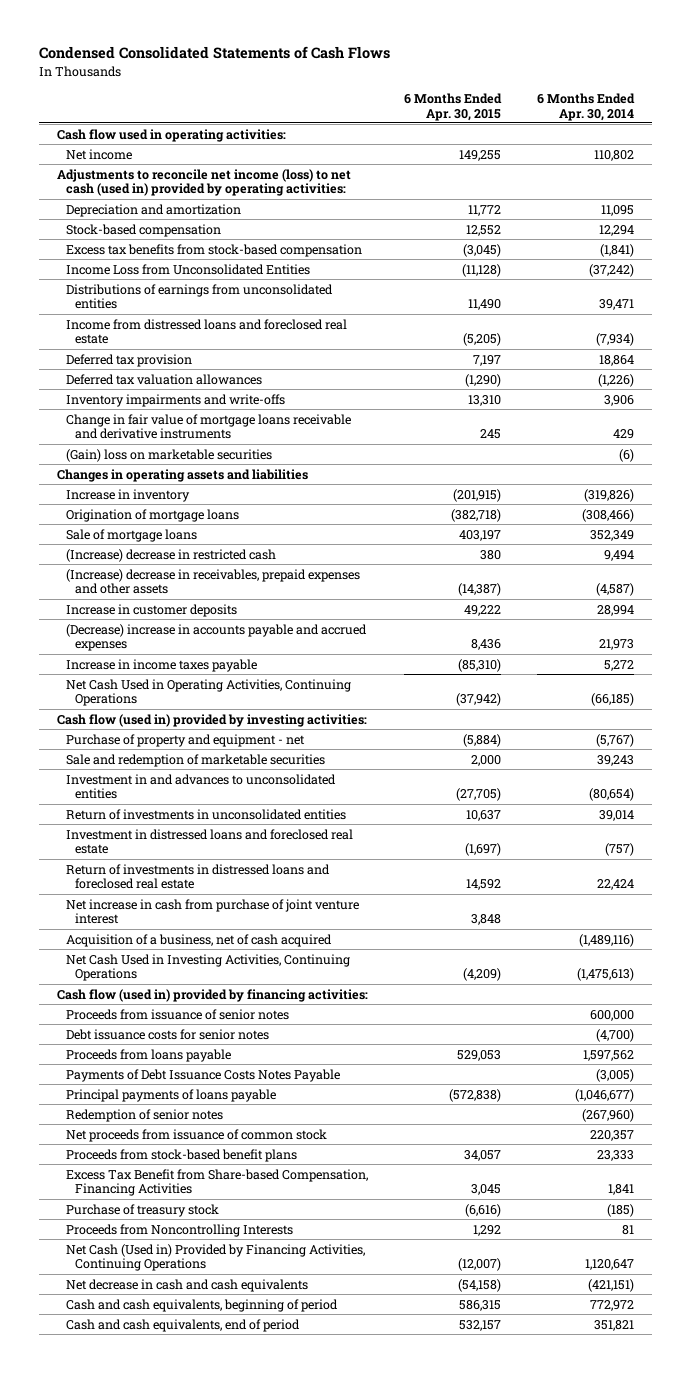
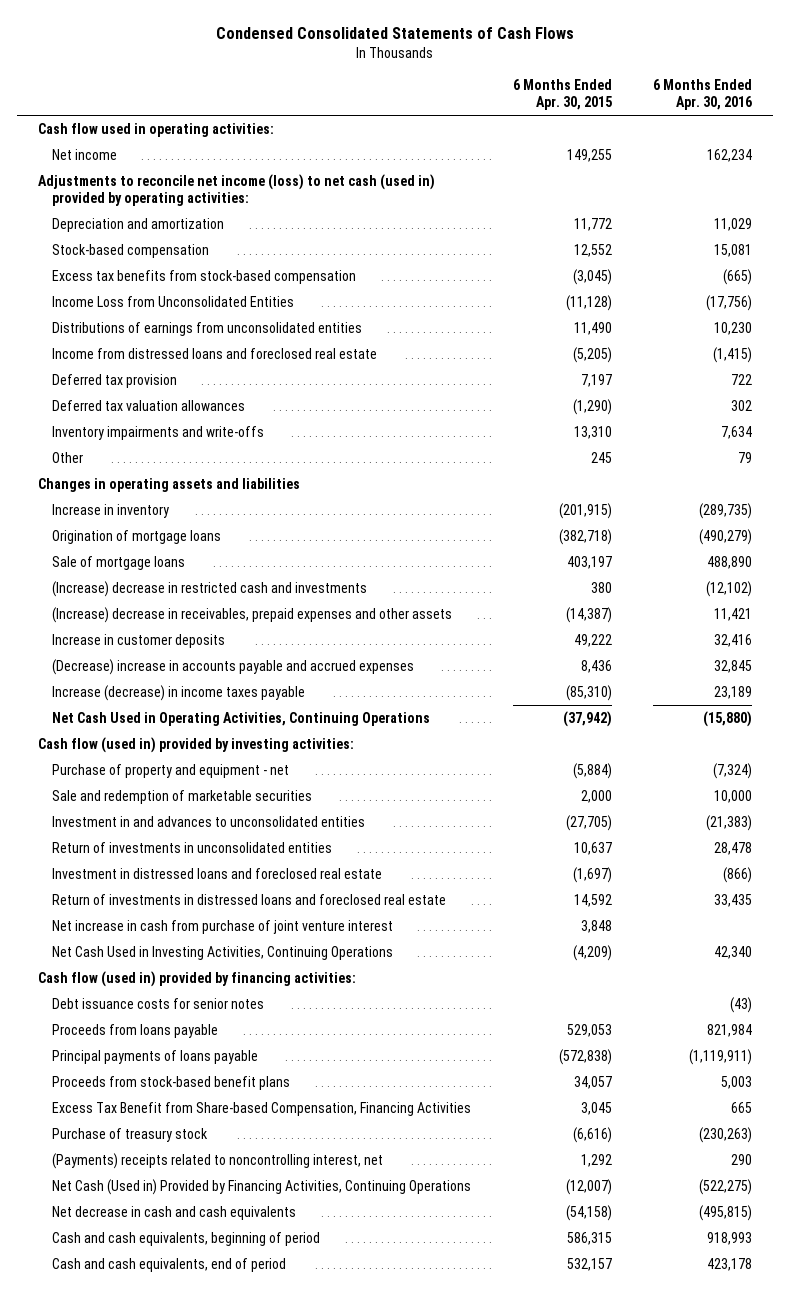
[536,92,635,121] 6 Months Ended Apr. 30, 2014 -> none
none -> [653,78,753,111] 6 Months Ended Apr. 30, 2016
[65,448,272,462] (Gain) loss on marketable securities -> none
[65,413,351,440] Change in fair value of mortgage loans receivable and derivative instruments -> [51,451,83,463] Other
[65,548,276,562] (Increase) decrease in restricted cash -> [51,580,367,597] (Increase) decrease in restricted cash and investments
[65,658,257,672] Increase in income taxes payable -> [51,684,305,701] Increase (decrease) in income taxes payable
[65,933,332,947] Acquisition of a business, net of cash acquired -> none
[65,1008,289,1020] Proceeds from issuance of senior notes -> none
[65,1068,340,1082] Payments of Debt Issuance Costs Notes Payable -> none
[65,1108,223,1122] Redemption of senior notes -> none
[65,1128,327,1142] Net proceeds from issuance of common stock -> none
[65,1223,293,1237] Proceeds from Noncontrolling Interests -> [51,1152,383,1169] (Payments) receipts related to noncontrolling interest, net

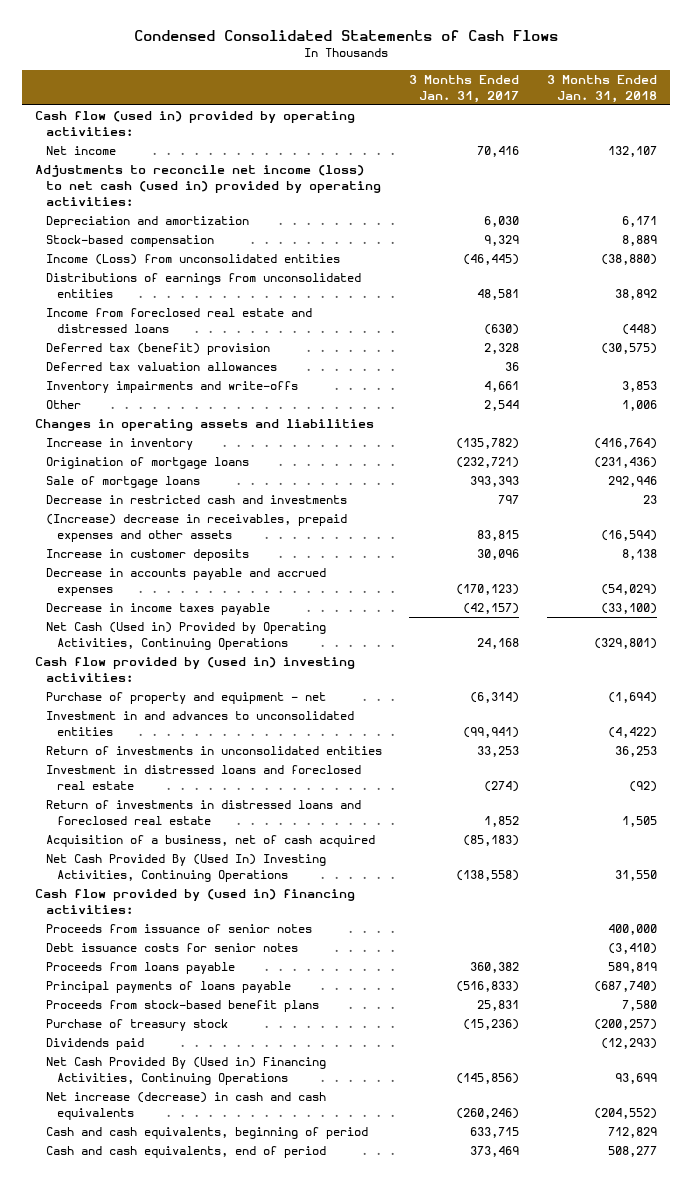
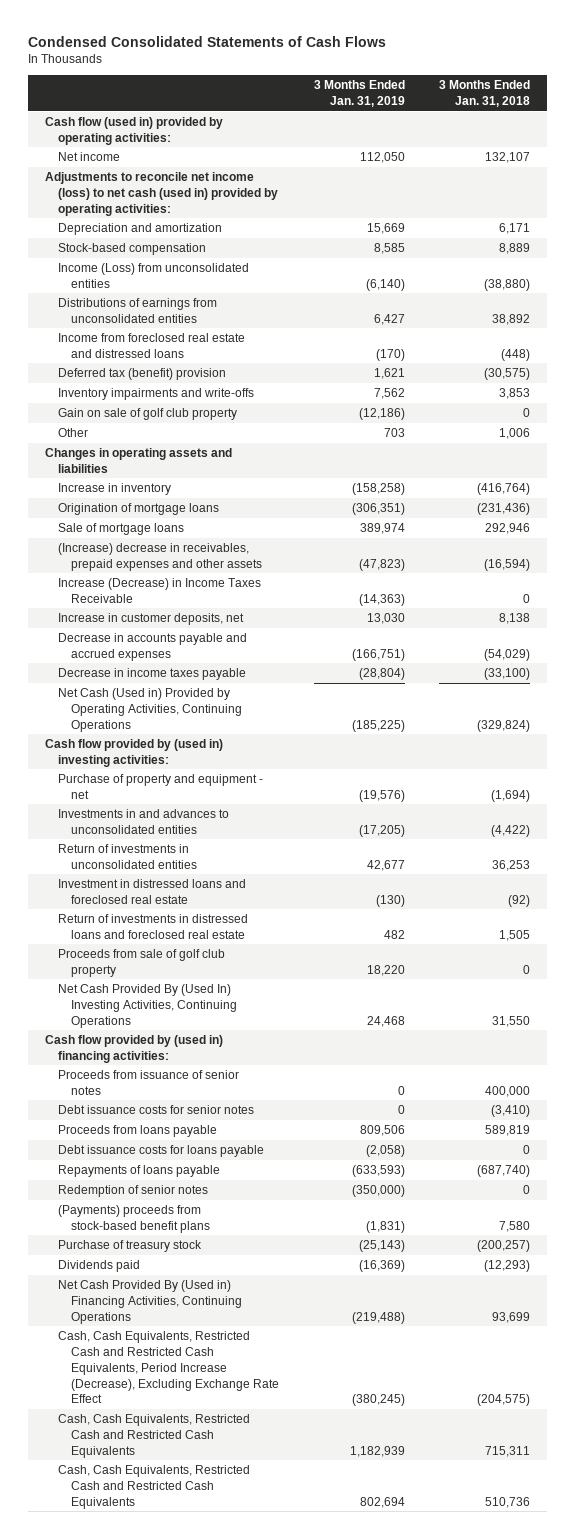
[409,74,520,103] 3 Months Ended Jan. 31, 2017 -> none
none -> [313,80,405,108] 3 Months Ended Jan. 31, 2019
[46,362,278,372] Deferred tax valuation allowances -> none
none -> [58,408,238,421] Gain on sale of golf club property
[46,495,348,505] Decrease in restricted cash and investments -> none
none -> [58,578,262,603] Increase (Decrease) in Income Taxes Receivable
[46,549,250,562] Increase in customer deposits -> [58,613,245,626] Increase in customer deposits, net
[593,638,657,650] (329,801) -> [476,719,530,732] (329,824)
[46,711,355,737] Investment in and advances to unconsolidated entities -> [58,809,230,834] Investments in and advances to unconsolidated entities
[46,835,376,848] Acquisition of a business, net of cash acquired -> none
none -> [58,949,226,977] Proceeds from sale of golf club property
none -> [58,1145,265,1158] Debt issuance costs for loans payable
[46,981,292,994] Principal payments of loans payable -> [58,1165,221,1178] Repayments of loans payable
none -> [58,1185,209,1198] Redemption of senior notes
[46,1000,320,1013] Proceeds from stock-based benefit plans -> [58,1205,211,1233] (Payments) proceeds from stock-based benefit plans
[46,1092,327,1121] Net increase (decrease) in cash and cash equivalents -> none
[46,1127,369,1140] Cash and cash equivalents, beginning of period -> none
[46,1146,327,1159] Cash and cash equivalents, end of period -> none
none -> [58,1331,280,1404] Cash, Cash Equivalents, Restricted Cash and Restricted Cash Equivalents, Period Increase (Decrease), Excluding Exchange Rate Effect
none -> [58,1414,251,1458] Cash, Cash Equivalents, Restricted Cash and Restricted Cash Equivalents
none -> [58,1465,251,1509] Cash, Cash Equivalents, Restricted Cash and Restricted Cash Equivalents

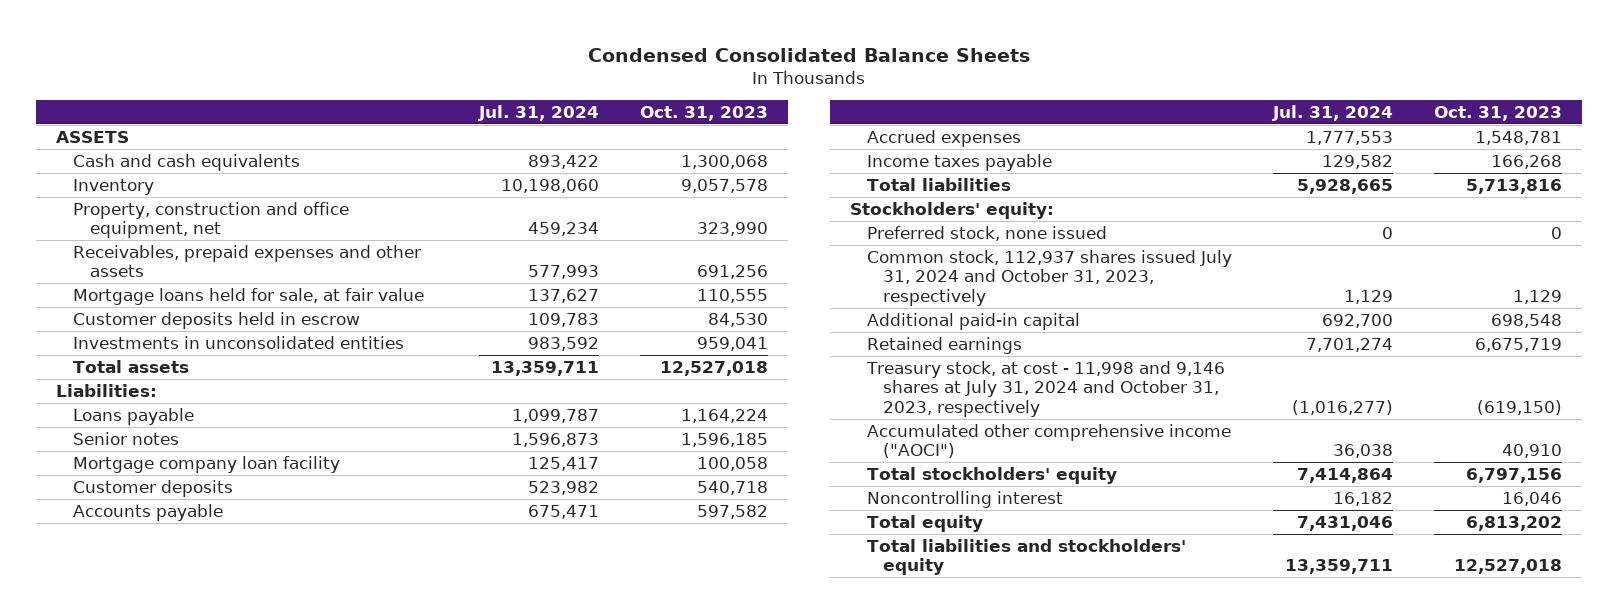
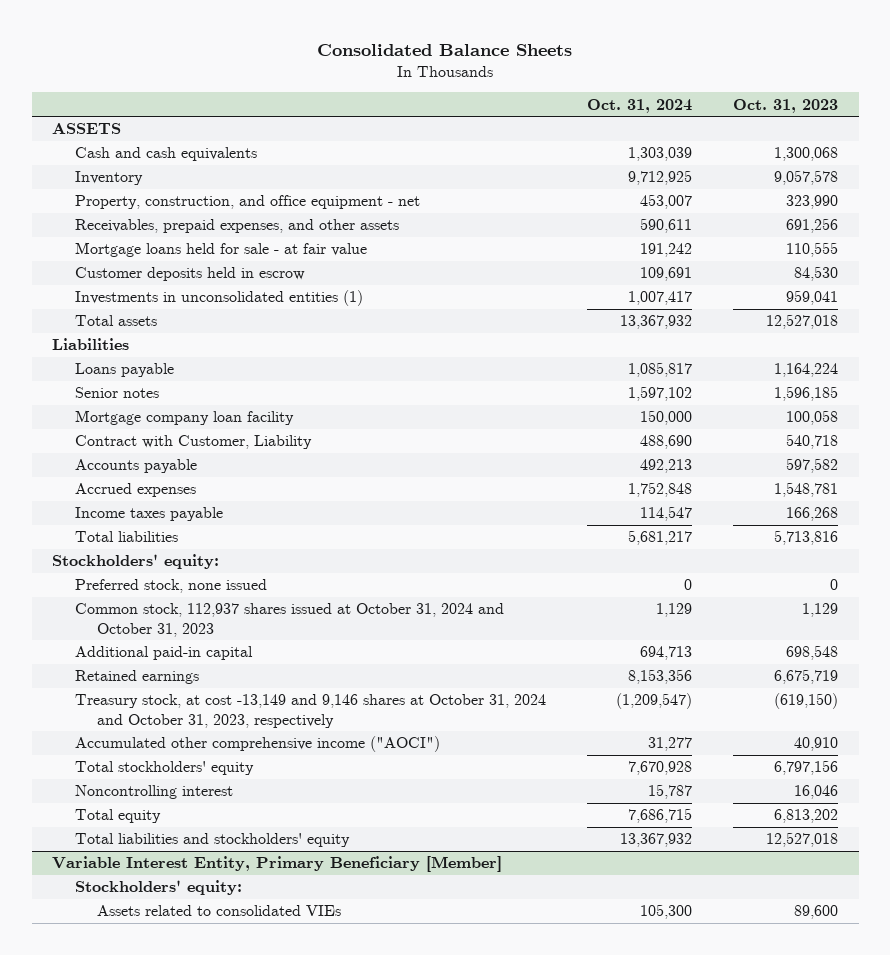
[588,47,1031,62] Condensed Consolidated Balance Sheets -> [317,43,573,56] Consolidated Balance Sheets
[477,105,599,122] Jul. 31, 2024 -> none
none -> [586,98,692,113] Oct. 31, 2024
[73,201,350,239] Property, construction and office equipment, net -> [74,195,420,210] Property, construction, and office equipment - net
[73,244,422,278] Receivables, prepaid expenses and other assets -> [74,219,399,234] Receivables, prepaid expenses, and other assets
[73,287,425,305] Mortgage loans held for sale, at fair value -> [74,242,367,258] Mortgage loans held for sale - at fair value
[73,335,405,349] Investments in unconsolidated entities -> [74,290,363,307] Investments in unconsolidated entities (1)
[56,383,158,397] Liabilities: -> [52,338,130,351] Liabilities
[73,479,234,497] Customer deposits -> [74,435,312,450] Contract with Customer, Liability
[866,249,1232,307] Common stock, 112,937 shares issued July 31, 2024 and October 31, 2023, respectively -> [74,603,504,637] Common stock, 112,937 shares issued at October 31, 2024 and October 31, 2023
[865,360,1225,418] Treasury stock, at cost - 11,998 and 9,146 shares at July 31, 2024 and October 31, 2023, respectively -> [74,694,546,728] Treasury stock, at cost -13,149 and 9,146 shares at October 31, 2024 and October 31, 2023, respectively
none -> [52,856,503,873] Variable Interest Entity, Primary Beneficiary [Member]
none -> [74,880,242,896] Stockholders' equity:
none -> [96,905,341,917] Assets related to consolidated VIEs

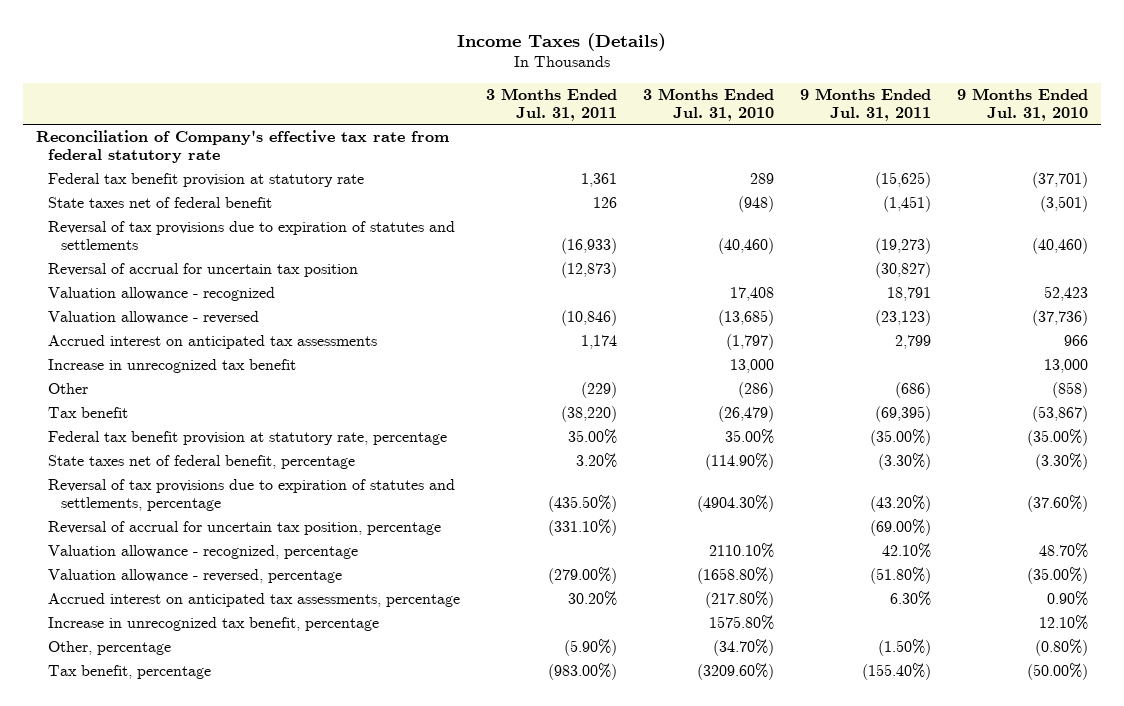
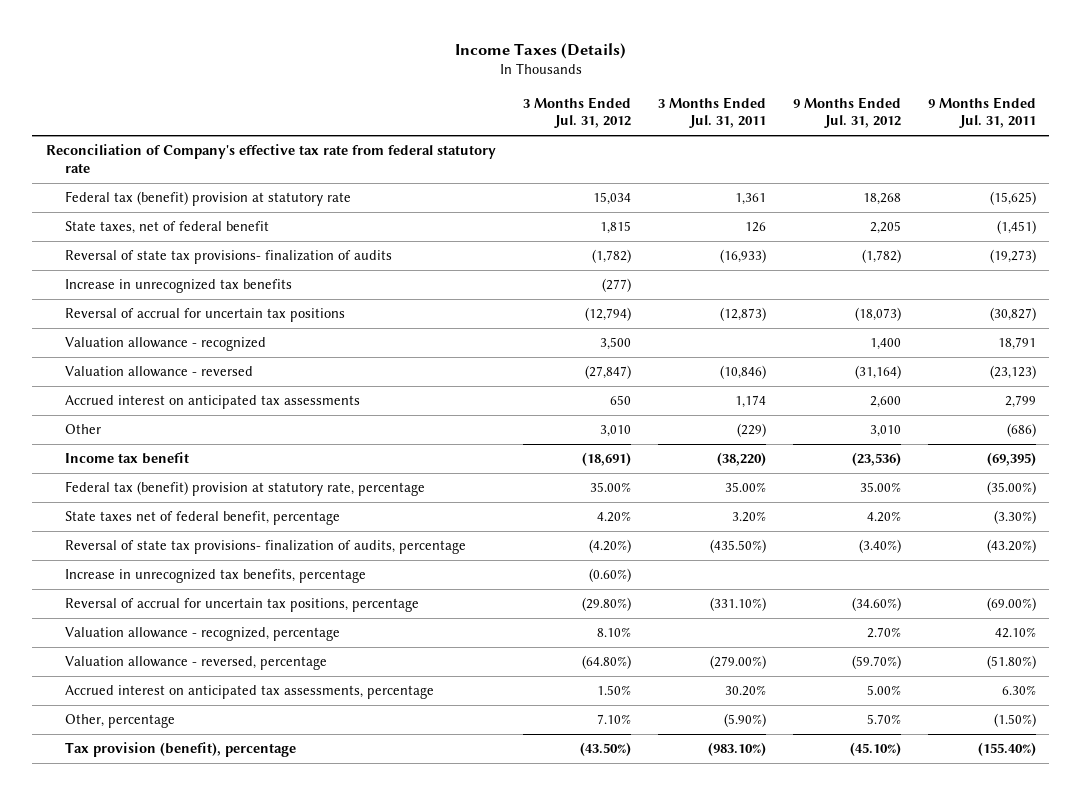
[643,87,775,121] 3 Months Ended Jul. 31, 2010 -> none
[956,87,1088,121] 9 Months Ended Jul. 31, 2010 -> none
none -> [522,96,631,129] 3 Months Ended Jul. 31, 2012
none -> [792,96,901,129] 9 Months Ended Jul. 31, 2012
[48,173,365,188] Federal tax benefit provision at statutory rate -> [64,191,351,207] Federal tax (benefit) provision at statutory rate
[48,197,273,209] State taxes net of federal benefit -> [64,221,269,235] State taxes, net of federal benefit
[48,221,456,250] Reversal of tax provisions due to expiration of statutes and settlements -> [64,250,392,265] Reversal of state tax provisions- finalization of audits
none -> [64,279,292,294] Increase in unrecognized tax benefits
[48,263,359,278] Reversal of accrual for uncertain tax position -> [64,308,345,323] Reversal of accrual for uncertain tax positions
[48,359,297,374] Increase in unrecognized tax benefit -> none
[48,407,129,419] Tax benefit -> [64,452,189,465] Income tax benefit
[48,431,448,446] Federal tax benefit provision at statutory rate, percentage -> [64,481,425,497] Federal tax (benefit) provision at statutory rate, percentage
[48,521,442,536] Reversal of accrual for uncertain tax position, percentage -> none
none -> [64,540,466,555] Reversal of state tax provisions- finalization of audits, percentage
none -> [64,569,366,584] Increase in unrecognized tax benefits, percentage
[48,479,456,511] Reversal of tax provisions due to expiration of statutes and settlements, percentage -> [64,598,419,613] Reversal of accrual for uncertain tax positions, percentage
[548,494,618,512] (435.50%) -> [709,597,766,612] (331.10%)
[869,494,931,512] (43.20%) -> [986,597,1036,612] (69.00%)
[48,617,380,632] Increase in unrecognized tax benefit, percentage -> none
[48,665,212,680] Tax benefit, percentage -> [64,742,296,758] Tax provision (benefit), percentage
[548,663,618,681] (983.00%) -> [707,742,766,757] (983.10%)

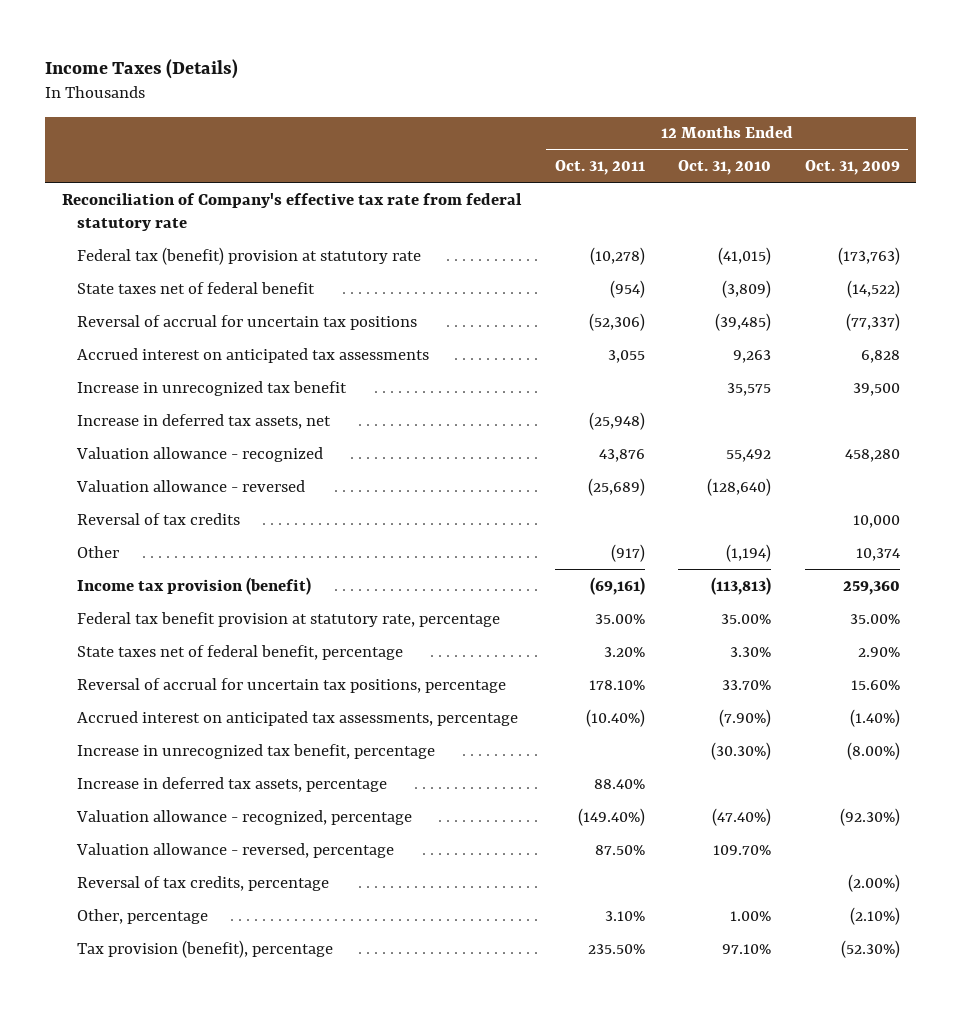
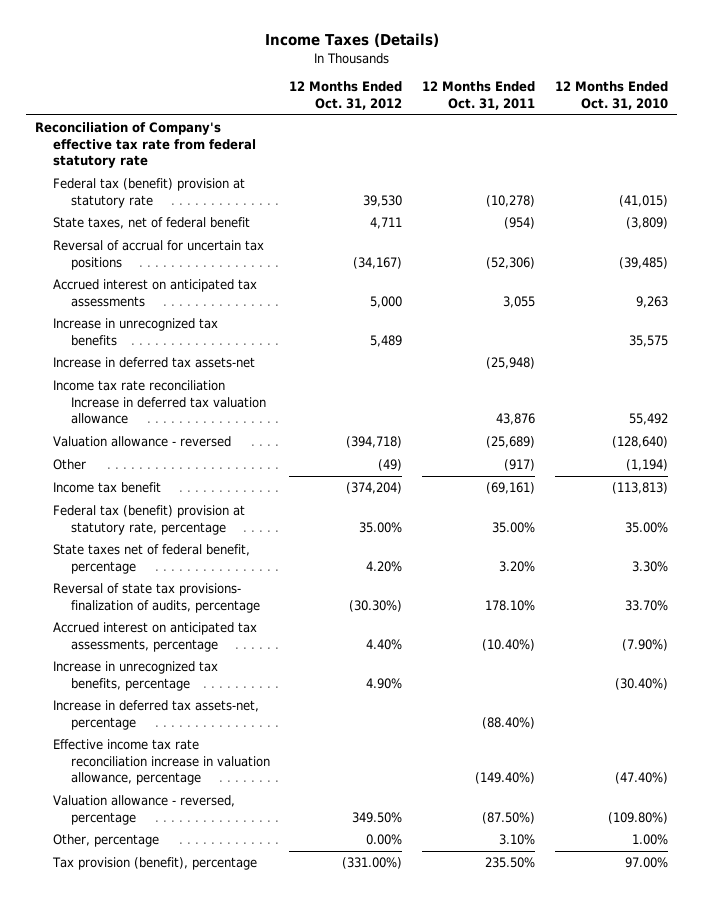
[804,160,900,176] Oct. 31, 2009 -> none
none -> [289,81,403,110] 12 Months Ended Oct. 31, 2012
[77,281,316,294] State taxes net of federal benefit -> [53,217,251,230] State taxes, net of federal benefit
[77,380,348,396] Increase in unrecognized tax benefit -> [53,318,219,346] Increase in unrecognized tax benefits
[77,413,332,429] Increase in deferred tax assets, net -> [53,357,256,369] Increase in deferred tax assets-net
[76,446,324,462] Valuation allowance - recognized -> [53,380,266,425] Income tax rate reconciliation Increase in deferred tax valuation allowance
[77,512,241,525] Reversal of tax credits -> none
[77,576,312,595] Income tax provision (benefit) -> [53,482,162,494] Income tax benefit
[77,611,501,627] Federal tax benefit provision at statutory rate, percentage -> [53,505,246,535] Federal tax (benefit) provision at statutory rate, percentage
[77,677,507,693] Reversal of accrual for uncertain tax positions, percentage -> [53,583,260,613] Reversal of state tax provisions- finalization of audits, percentage
[77,875,330,891] Reversal of tax credits, percentage -> none
[77,743,436,759] Increase in unrecognized tax benefit, percentage -> [53,661,219,691] Increase in unrecognized tax benefits, percentage
[711,741,772,760] (30.30%) -> [614,677,668,690] (30.40%)
[77,776,388,792] Increase in deferred tax assets, percentage -> [53,700,260,730] Increase in deferred tax assets-net, percentage
[593,778,645,789] 88.40% -> [481,716,535,729] (88.40%)
[76,809,413,825] Valuation allowance - recognized, percentage -> [53,739,270,786] Effective income tax rate reconciliation increase in valuation allowance, percentage
[594,844,645,855] 87.50% -> [481,811,535,824] (87.50%)
[713,844,772,855] 109.70% -> [607,811,668,824] (109.80%)
[722,943,772,954] 97.10% -> [624,857,668,869] 97.00%

